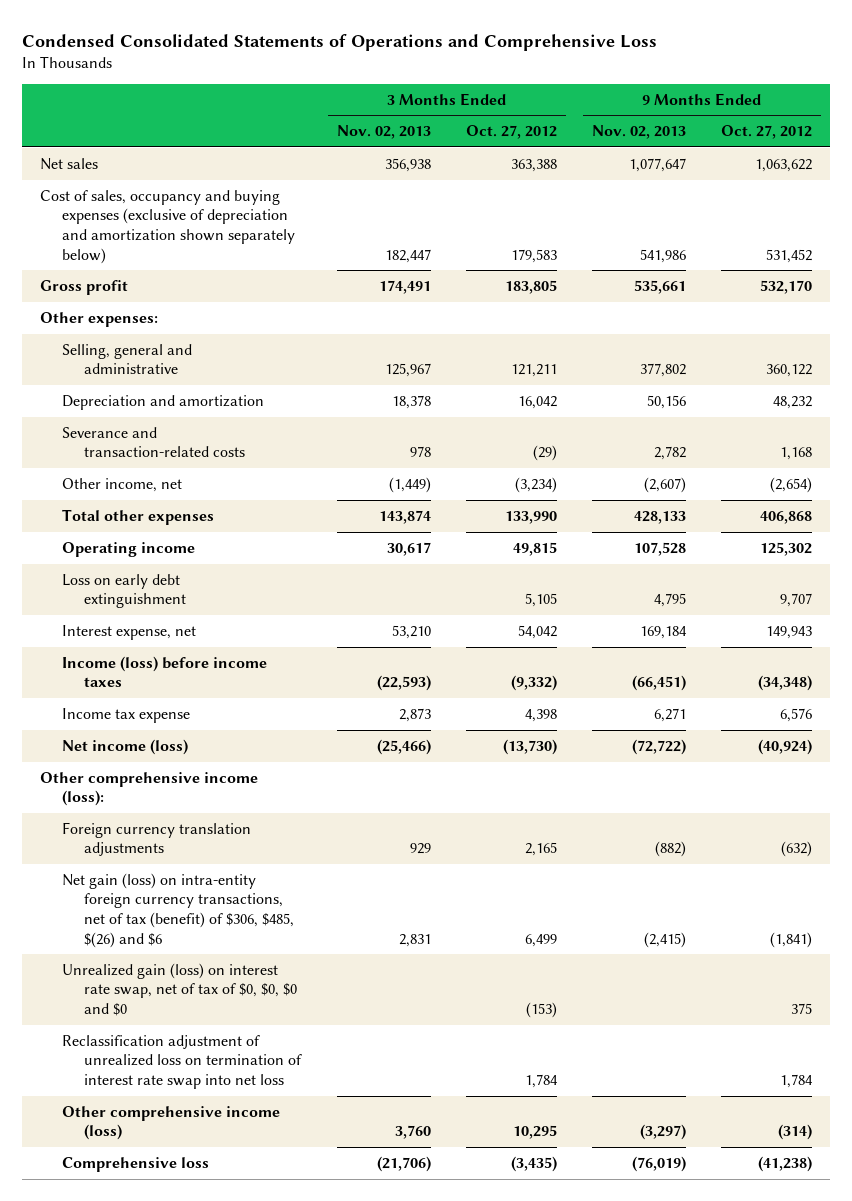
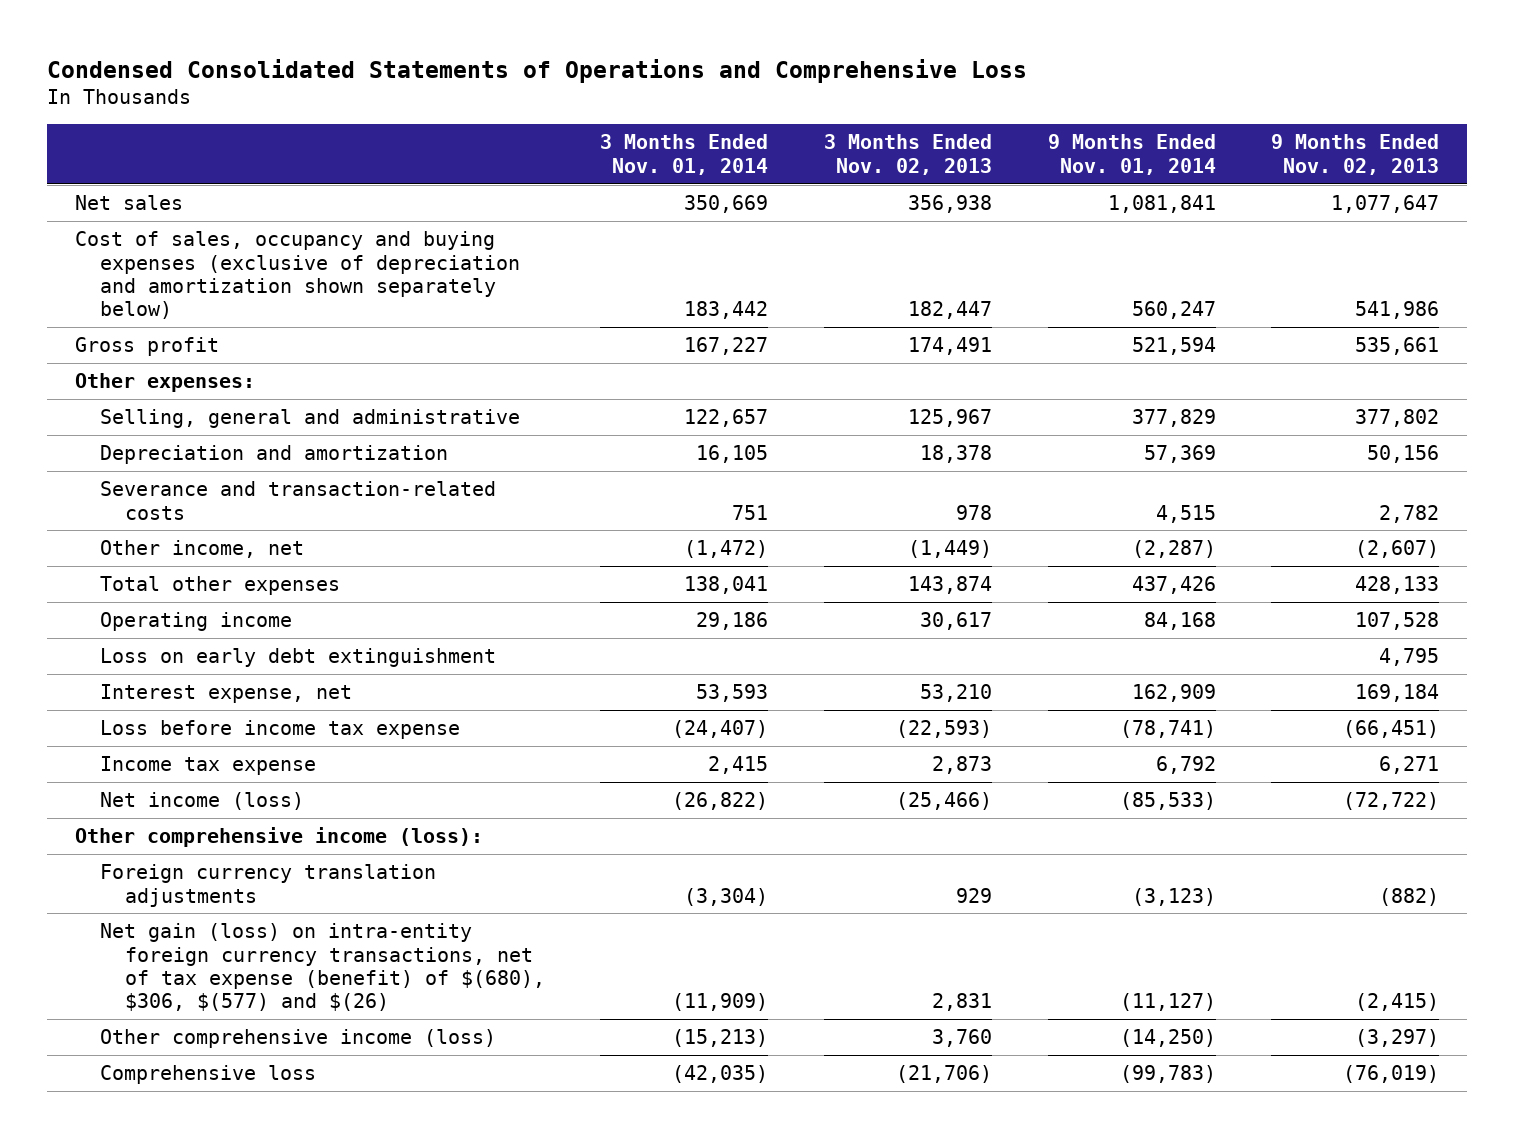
[465,125,557,140] Oct. 27, 2012 -> none
[721,125,813,140] Oct. 27, 2012 -> none
none -> [600,134,769,175] 3 Months Ended Nov. 01, 2014
none -> [1047,134,1216,175] 9 Months Ended Nov. 01, 2014
[62,655,268,688] Income (loss) before income taxes -> [99,720,460,740] Loss before income tax expense
[62,962,298,1017] Unrealized gain (loss) on interest rate swap, net of tax of $0, $0, $0 and $0 -> none
[62,1034,303,1090] Reclassification adjustment of unrealized loss on termination of interest rate swap into net loss -> none
[62,872,295,948] Net gain (loss) on intra-entity foreign currency transactions, net of tax (benefit) of $306, $485, $(26) and $6 -> [99,923,545,1012] Net gain (loss) on intra-entity foreign currency transactions, net of tax expense (benefit) of $(680), $306, $(577) and $(26)

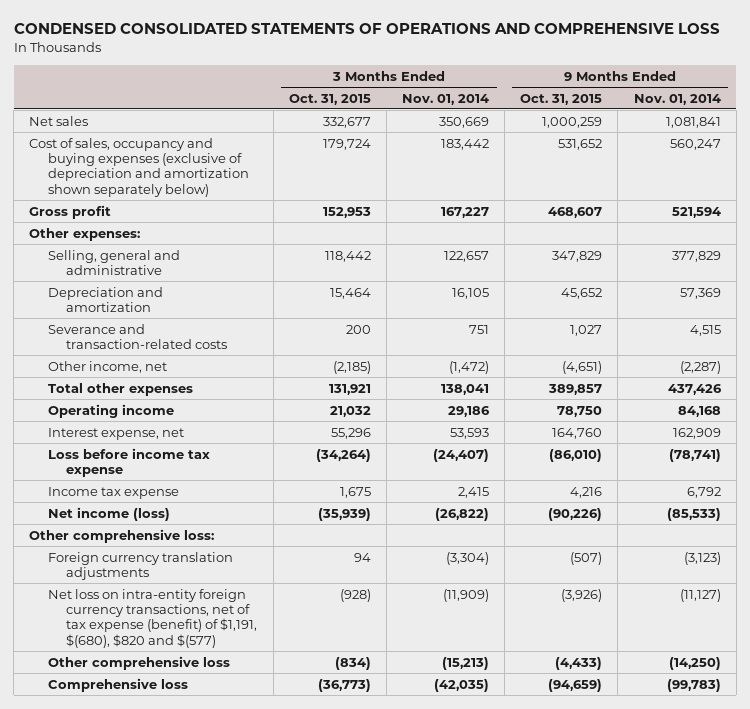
[47,58,1028,83] Condensed Consolidated Statements of Operations and Comprehensive Loss -> [13,23,720,35] CONDENSED CONSOLIDATED STATEMENTS OF OPERATIONS AND COMPREHENSIVE LOSS
[823,134,992,175] 3 Months Ended Nov. 02, 2013 -> none
[1271,134,1440,175] 9 Months Ended Nov. 02, 2013 -> none
none -> [288,93,371,105] Oct. 31, 2015
none -> [520,93,603,105] Oct. 31, 2015
[99,648,496,668] Loss on early debt extinguishment -> none
[74,827,483,848] Other comprehensive income (loss): -> [29,528,215,543] Other comprehensive loss:
[99,923,545,1012] Net gain (loss) on intra-entity foreign currency transactions, net of tax expense (benefit) of $(680), $306, $(577) and $(26) -> [47,588,258,648] Net loss on intra-entity foreign currency transactions, net of tax expense (benefit) of $1,191, $(680), $820 and $(577)
[99,1029,496,1049] Other comprehensive income (loss) -> [47,655,230,670] Other comprehensive loss

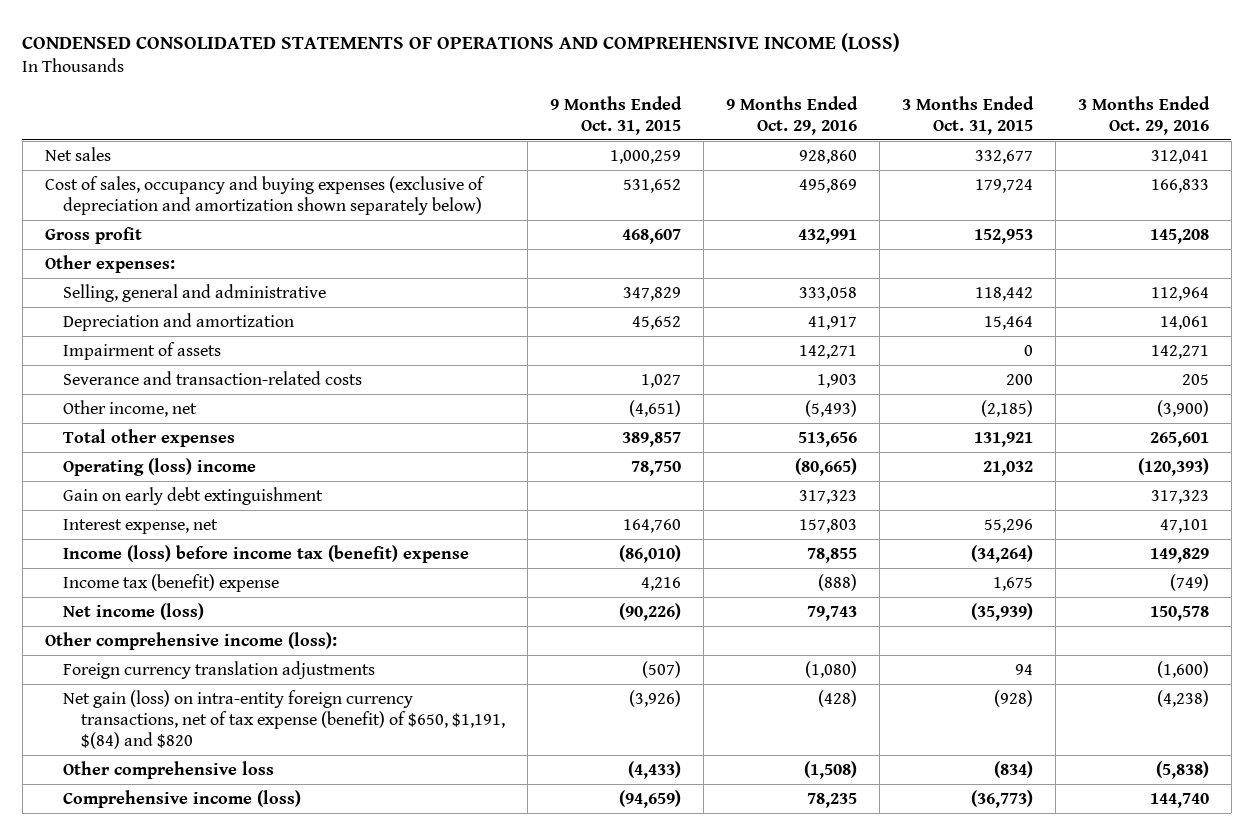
[13,23,720,35] CONDENSED CONSOLIDATED STATEMENTS OF OPERATIONS AND COMPREHENSIVE LOSS -> [22,33,901,53] CONDENSED CONSOLIDATED STATEMENTS OF OPERATIONS AND COMPREHENSIVE INCOME (LOSS)
[401,93,489,105] Nov. 01, 2014 -> none
[633,93,721,105] Nov. 01, 2014 -> none
none -> [725,95,858,135] 9 Months Ended Oct. 29, 2016
none -> [1077,95,1210,135] 3 Months Ended Oct. 29, 2016
none -> [62,341,221,360] Impairment of assets
[47,403,174,418] Operating income -> [62,457,256,476] Operating (loss) income
none -> [62,486,323,505] Gain on early debt extinguishment
[47,447,210,477] Loss before income tax expense -> [62,544,469,563] Income (loss) before income tax (benefit) expense
[47,486,179,499] Income tax expense -> [62,573,279,592] Income tax (benefit) expense
[29,528,215,543] Other comprehensive loss: -> [44,631,337,650] Other comprehensive income (loss):
[47,588,258,648] Net loss on intra-entity foreign currency transactions, net of tax expense (benefit) of $1,191, $(680), $820 and $(577) -> [62,689,506,749] Net gain (loss) on intra-entity foreign currency transactions, net of tax expense (benefit) of $650, $1,191, $(84) and $820
[47,677,188,692] Comprehensive loss -> [62,789,301,808] Comprehensive income (loss)

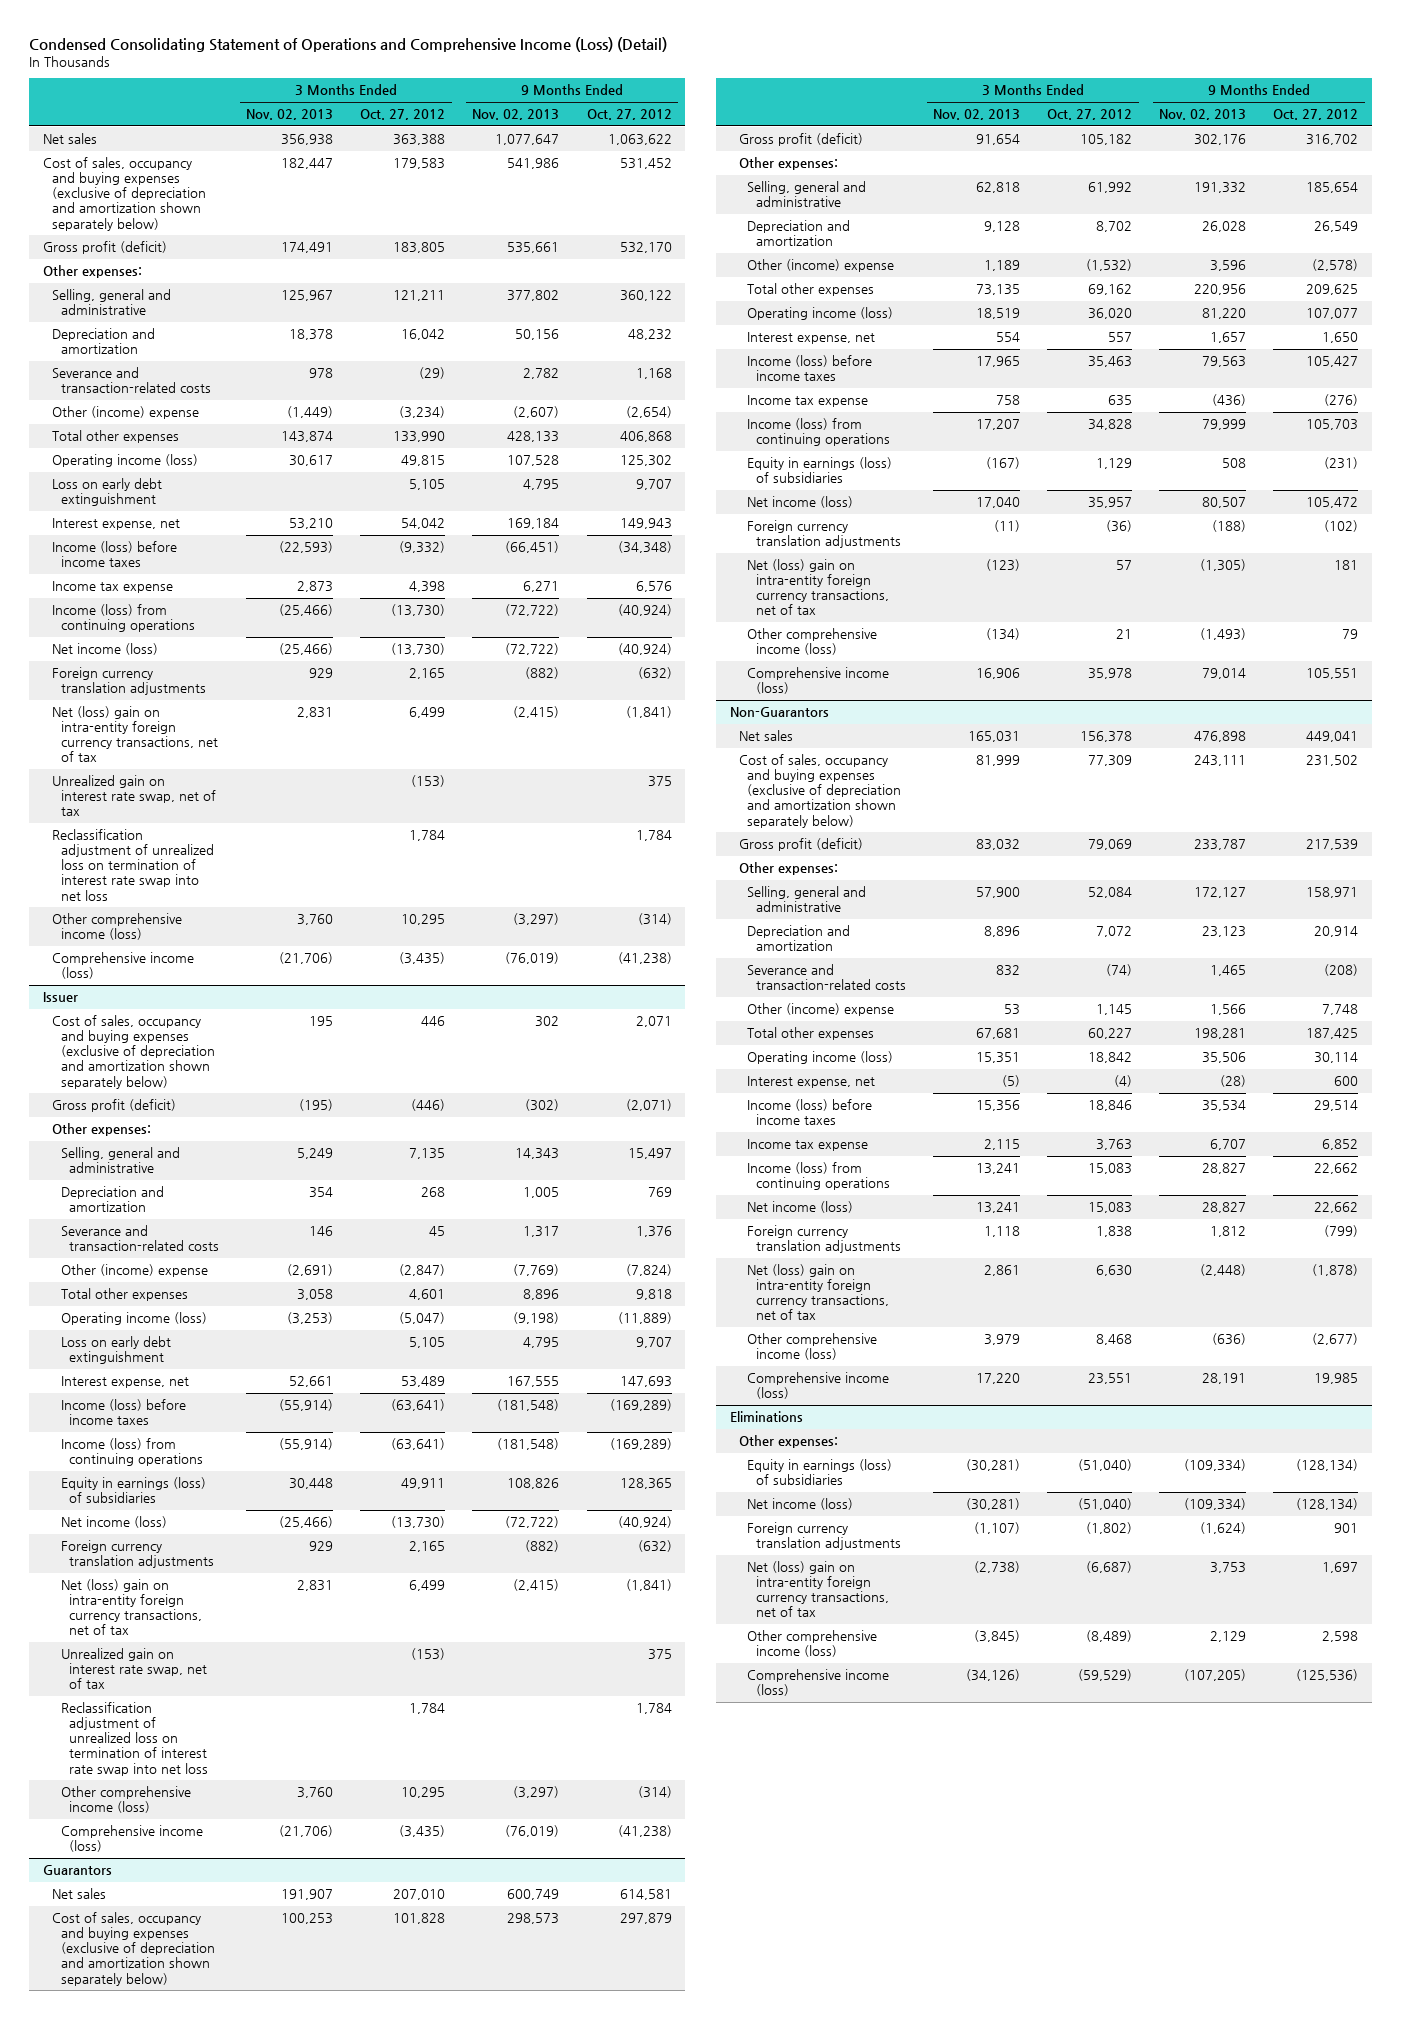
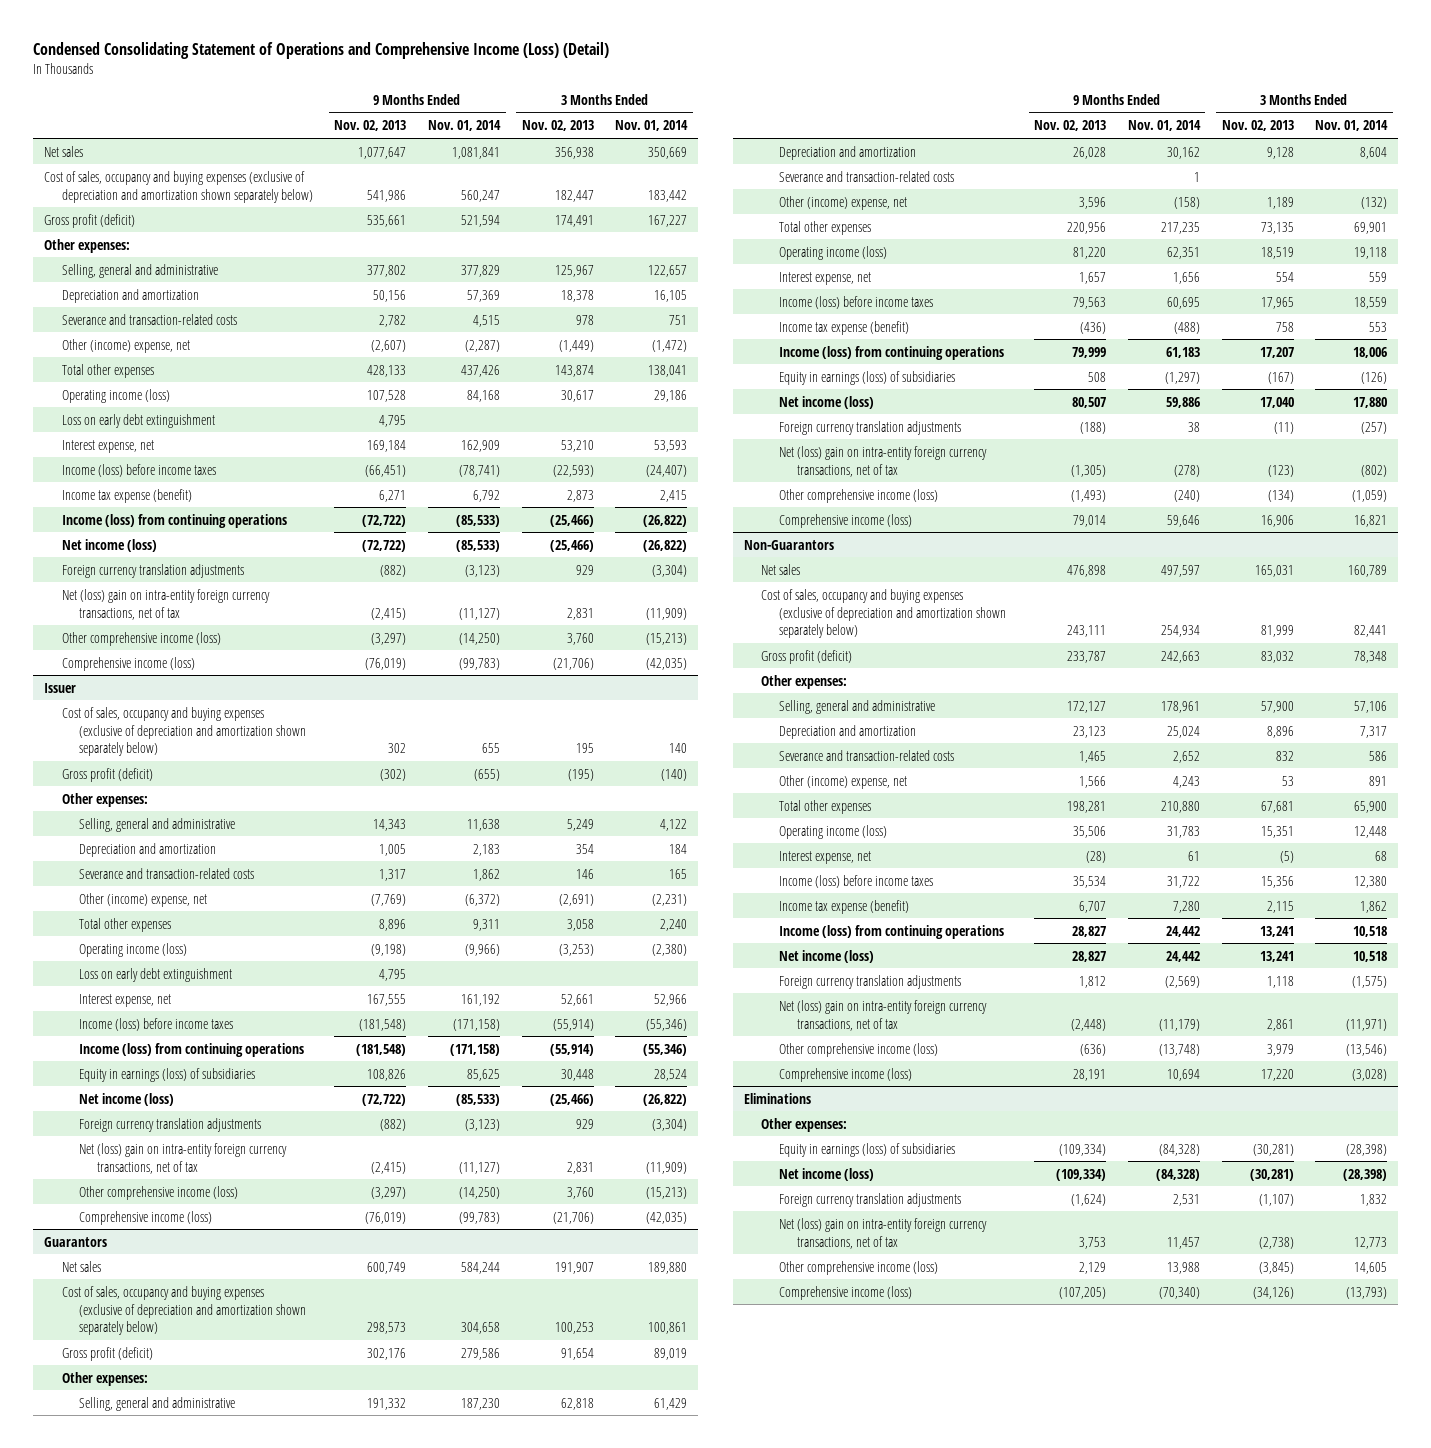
[360,109,446,121] Oct. 27, 2012 -> none
[586,109,672,121] Oct. 27, 2012 -> none
none -> [428,120,502,132] Nov. 01, 2014
none -> [615,120,689,132] Nov. 01, 2014
[51,406,199,420] Other (income) expense -> [61,338,190,353] Other (income) expense, net
[51,581,173,594] Income tax expense -> [61,488,192,503] Income tax expense (benefit)
[51,775,216,817] Unrealized gain on interest rate swap, net of tax -> none
[51,829,214,901] Reclassification adjustment of unrealized loss on termination of interest rate swap into net loss -> none
[60,1264,208,1278] Other (income) expense -> [79,892,208,907] Other (income) expense, net
[60,1648,208,1690] Unrealized gain on interest rate swap, net of tax -> none
[60,1702,209,1776] Reclassification adjustment of unrealized loss on termination of interest rate swap into net loss -> none
none -> [779,170,955,182] Severance and transaction-related costs
[747,259,895,273] Other (income) expense -> [779,195,908,210] Other (income) expense, net
[747,395,869,408] Income tax expense -> [779,320,910,335] Income tax expense (benefit)
[747,1003,895,1017] Other (income) expense -> [779,774,908,789] Other (income) expense, net
[747,1139,869,1152] Income tax expense -> [779,899,910,914] Income tax expense (benefit)

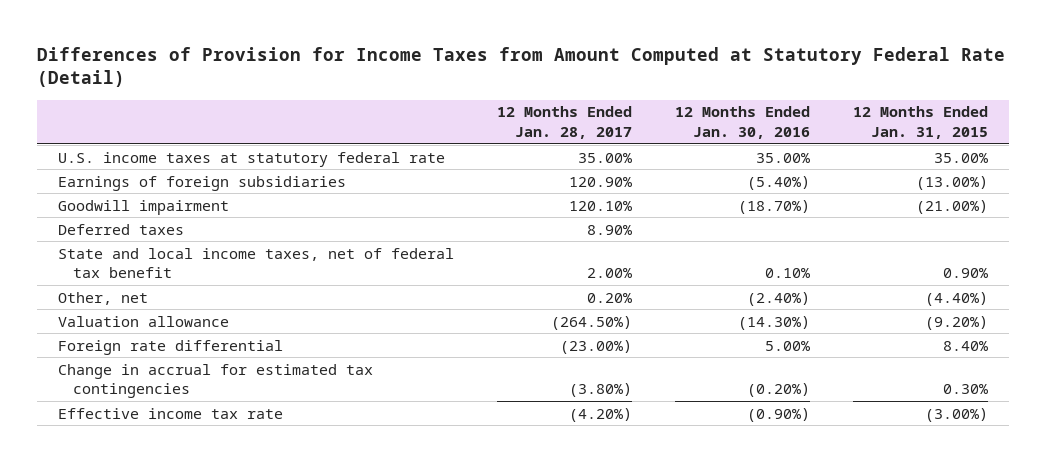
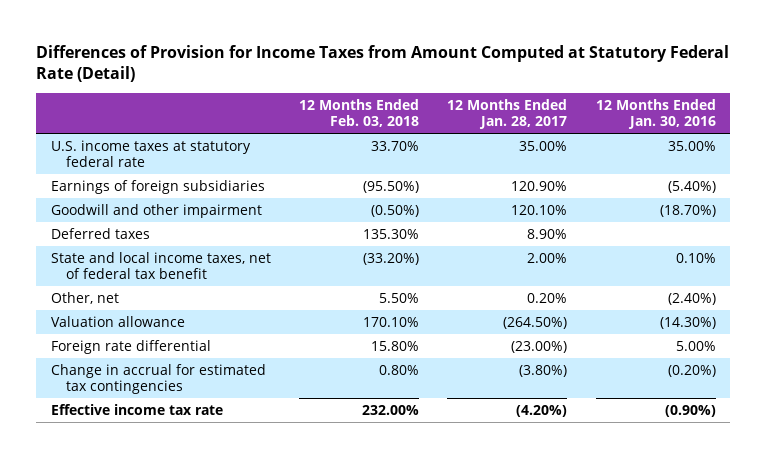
[852,106,988,140] 12 Months Ended Jan. 31, 2015 -> none
none -> [298,98,419,128] 12 Months Ended Feb. 03, 2018
[58,199,230,215] Goodwill impairment -> [50,203,262,218] Goodwill and other impairment

